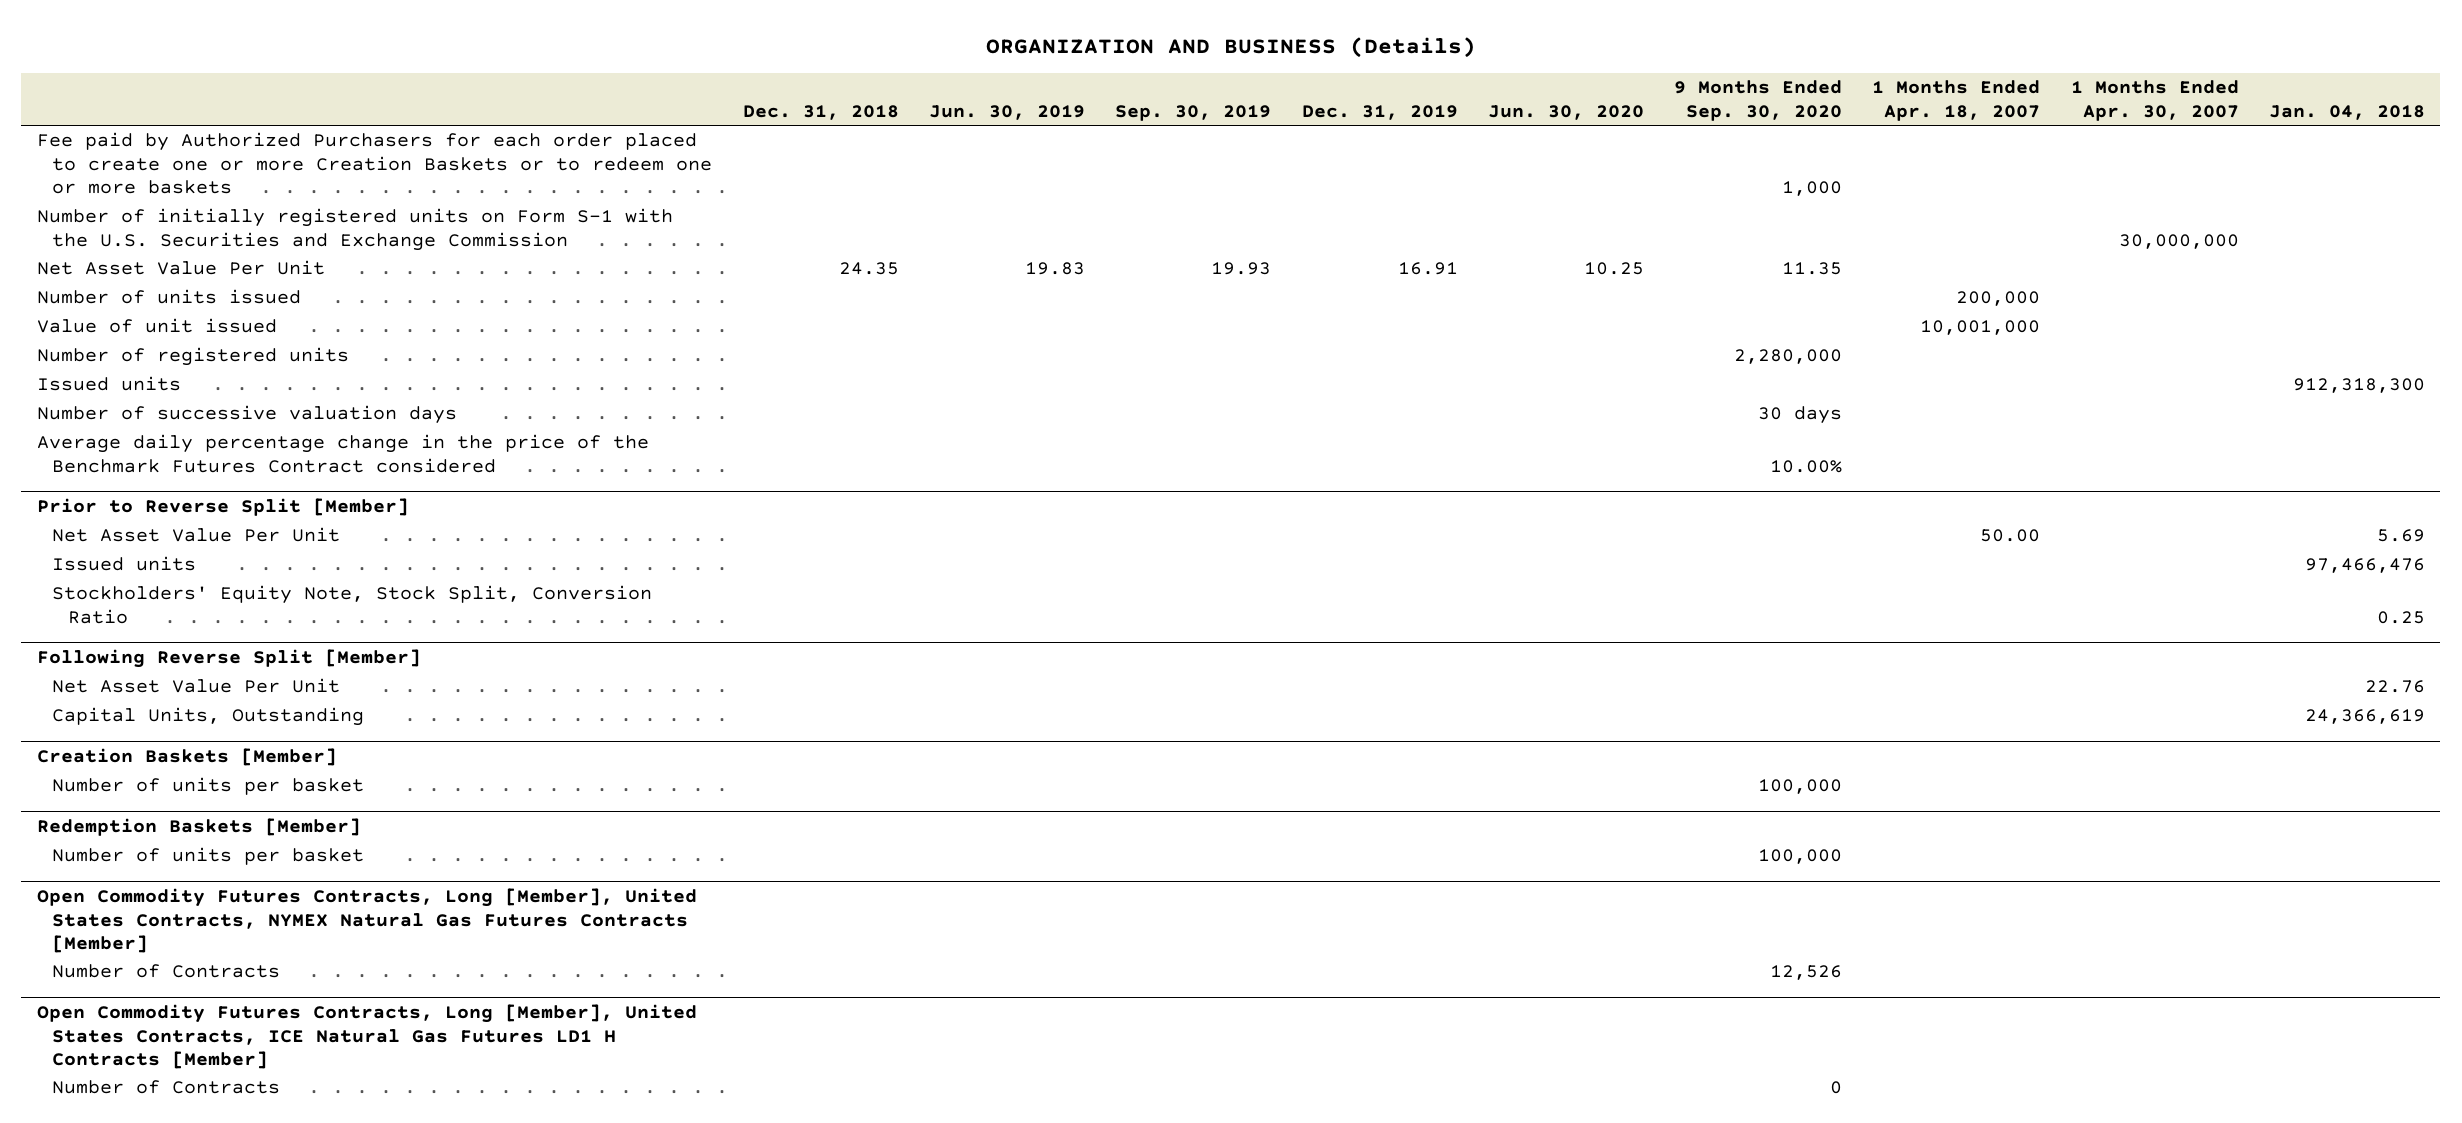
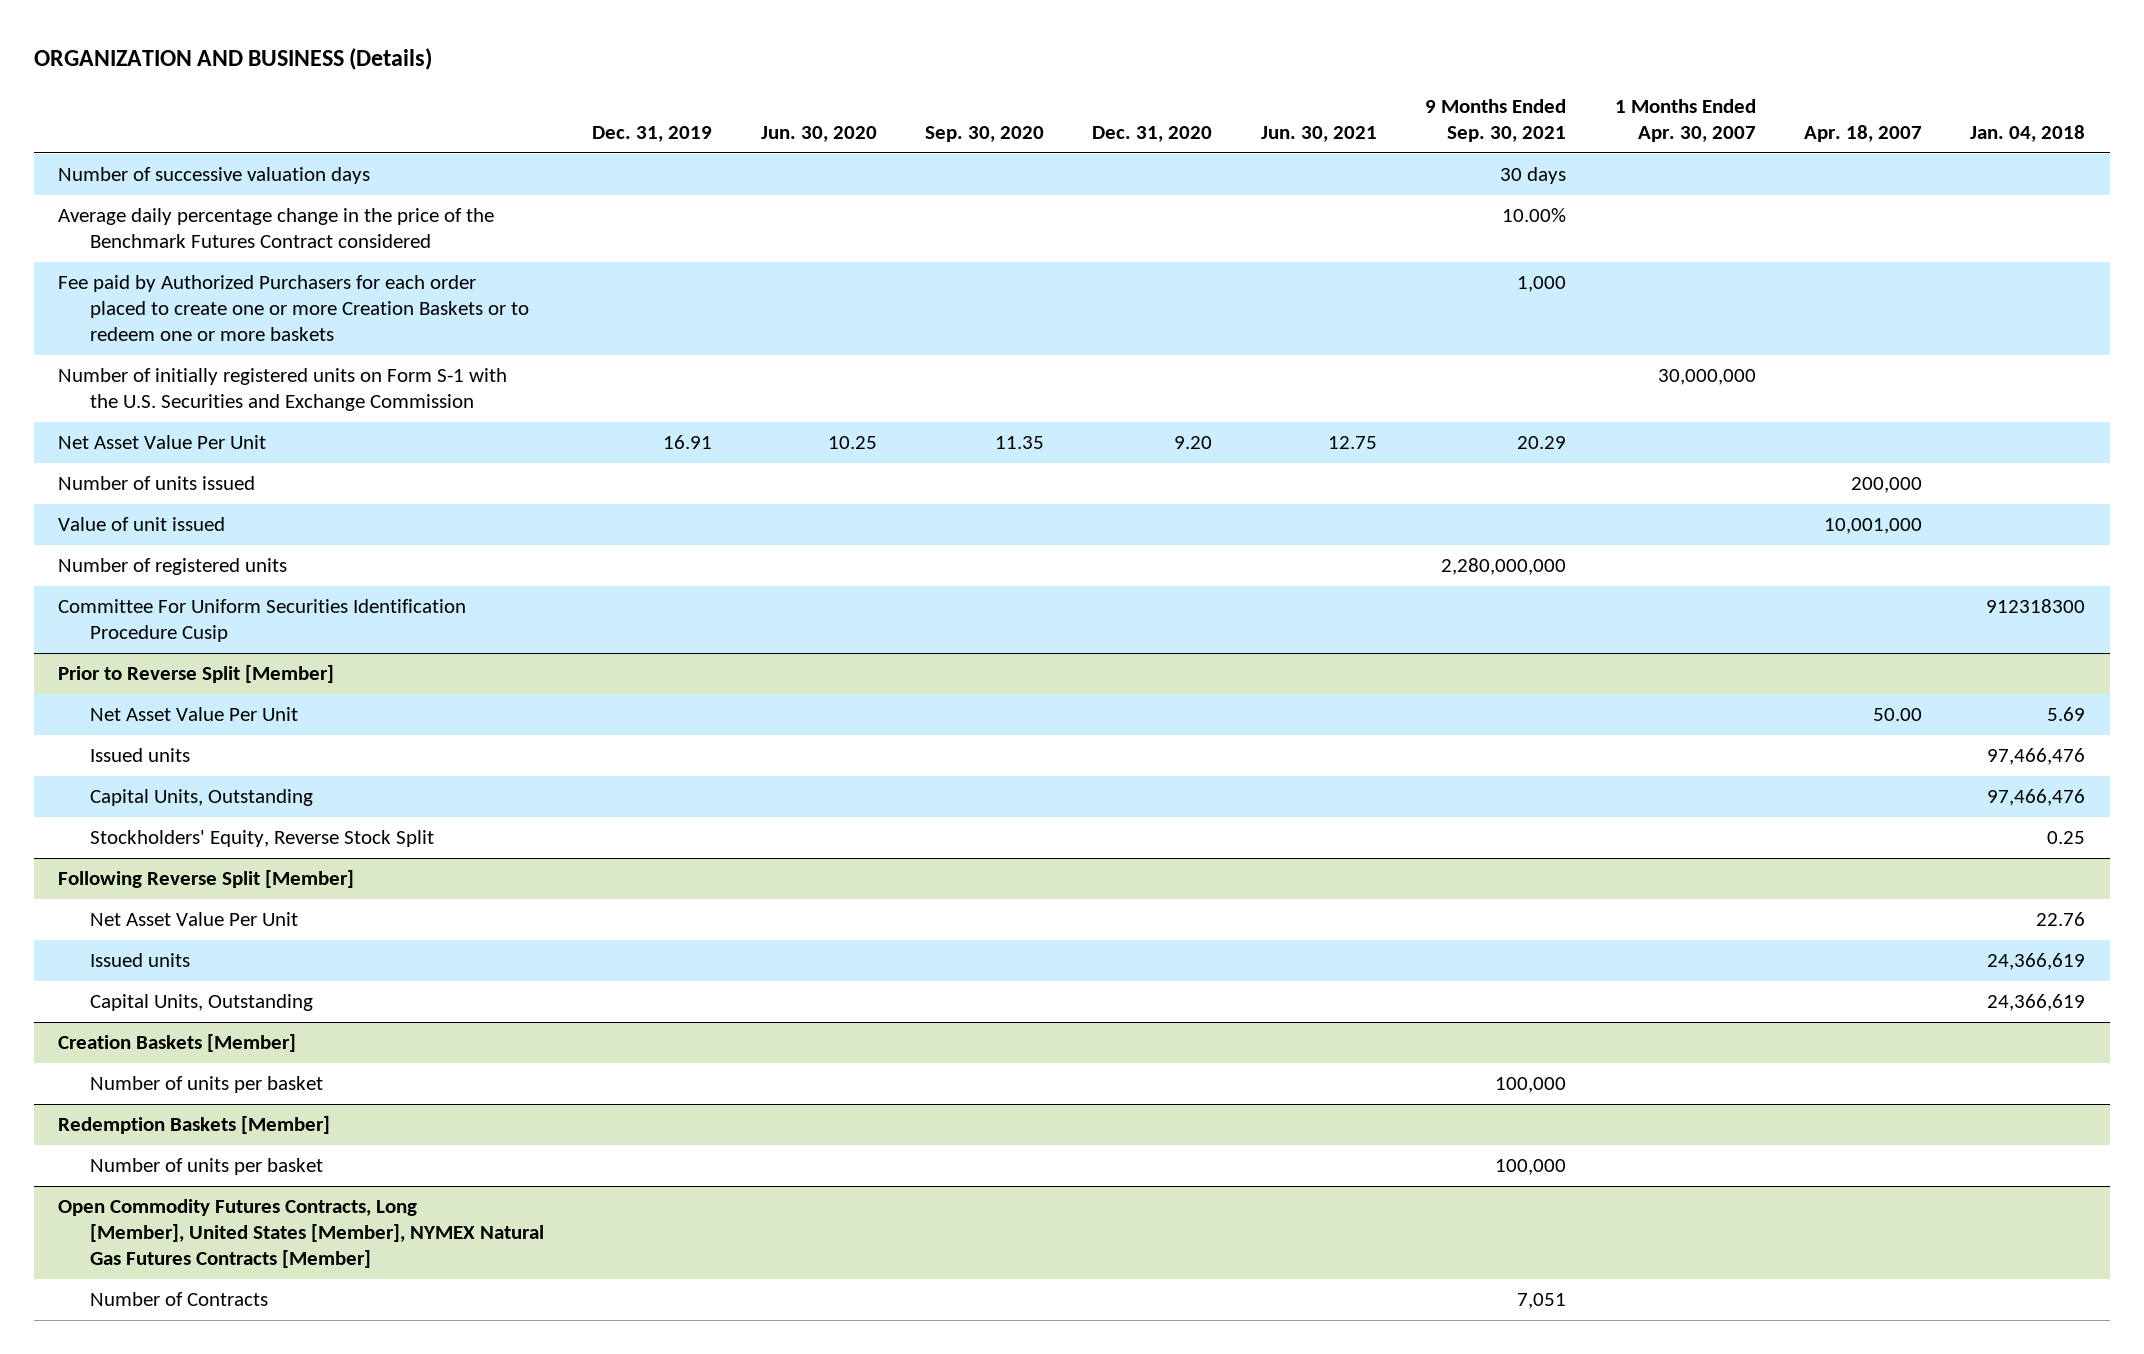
[742,104,899,120] Dec. 31, 2018 -> none
[928,104,1085,120] Jun. 30, 2019 -> none
[1115,104,1272,121] Sep. 30, 2019 -> none
[1674,80,1843,121] 9 Months Ended Sep. 30, 2020 -> none
[1872,80,2041,121] 1 Months Ended Apr. 18, 2007 -> none
none -> [925,125,1045,142] Sep. 30, 2020
none -> [1092,125,1213,142] Dec. 31, 2020
none -> [1260,125,1377,142] Jun. 30, 2021
none -> [1425,98,1567,142] 9 Months Ended Sep. 30, 2021
none -> [1803,124,1922,142] Apr. 18, 2007
[36,405,457,425] Number of successive valuation days -> [58,167,371,185] Number of successive valuation days
[36,434,649,473] Average daily percentage change in the price of the Benchmark Futures Contract considered -> [58,208,495,249] Average daily percentage change in the price of the Benchmark Futures Contract considered
[36,376,181,392] Issued units -> none
none -> [58,599,467,643] Committee For Uniform Securities Identification Procedure Cusip
none -> [89,789,313,807] Capital Units, Outstanding
[52,585,653,624] Stockholders' Equity Note, Stock Split, Conversion Ratio -> [89,830,434,848] Stockholders' Equity, Reverse Stock Split
none -> [89,953,190,968] Issued units
[36,888,697,953] Open Commodity Futures Contracts, Long [Member], United States Contracts, NYMEX Natural Gas Futures Contracts [Member] -> [58,1199,544,1269] Open Commodity Futures Contracts, Long [Member], United States [Member], NYMEX Natural Gas Futures Contracts [Member]
[36,1004,697,1069] Open Commodity Futures Contracts, Long [Member], United States Contracts, ICE Natural Gas Futures LD1 H Contracts [Member] -> none
[52,1080,281,1095] Number of Contracts -> none

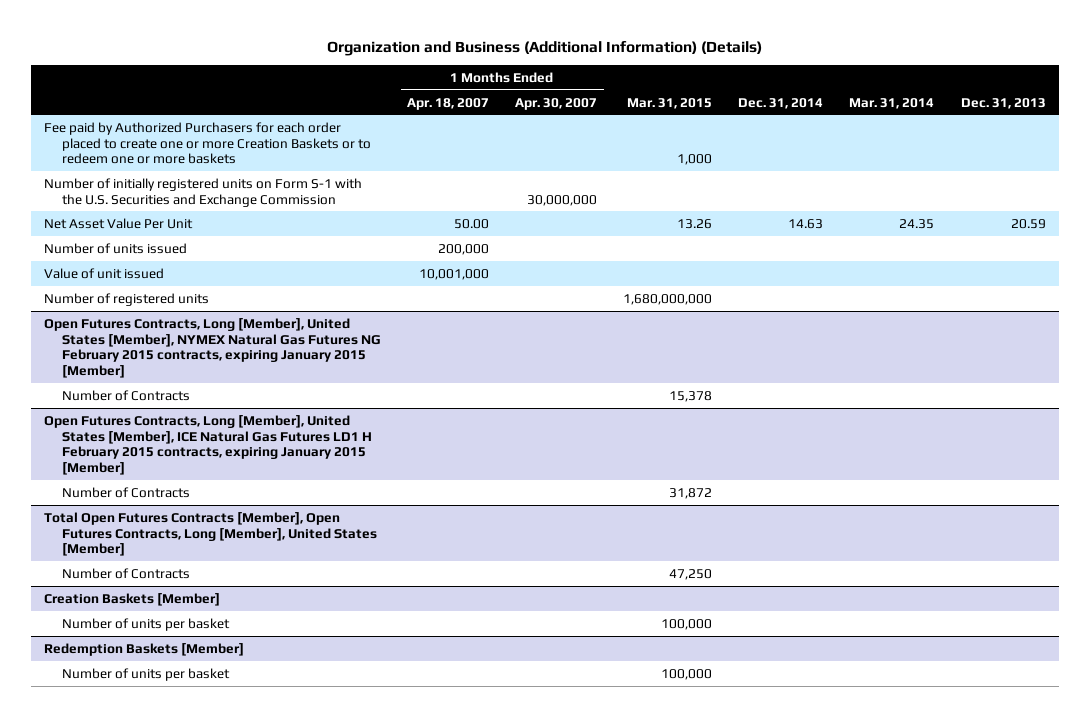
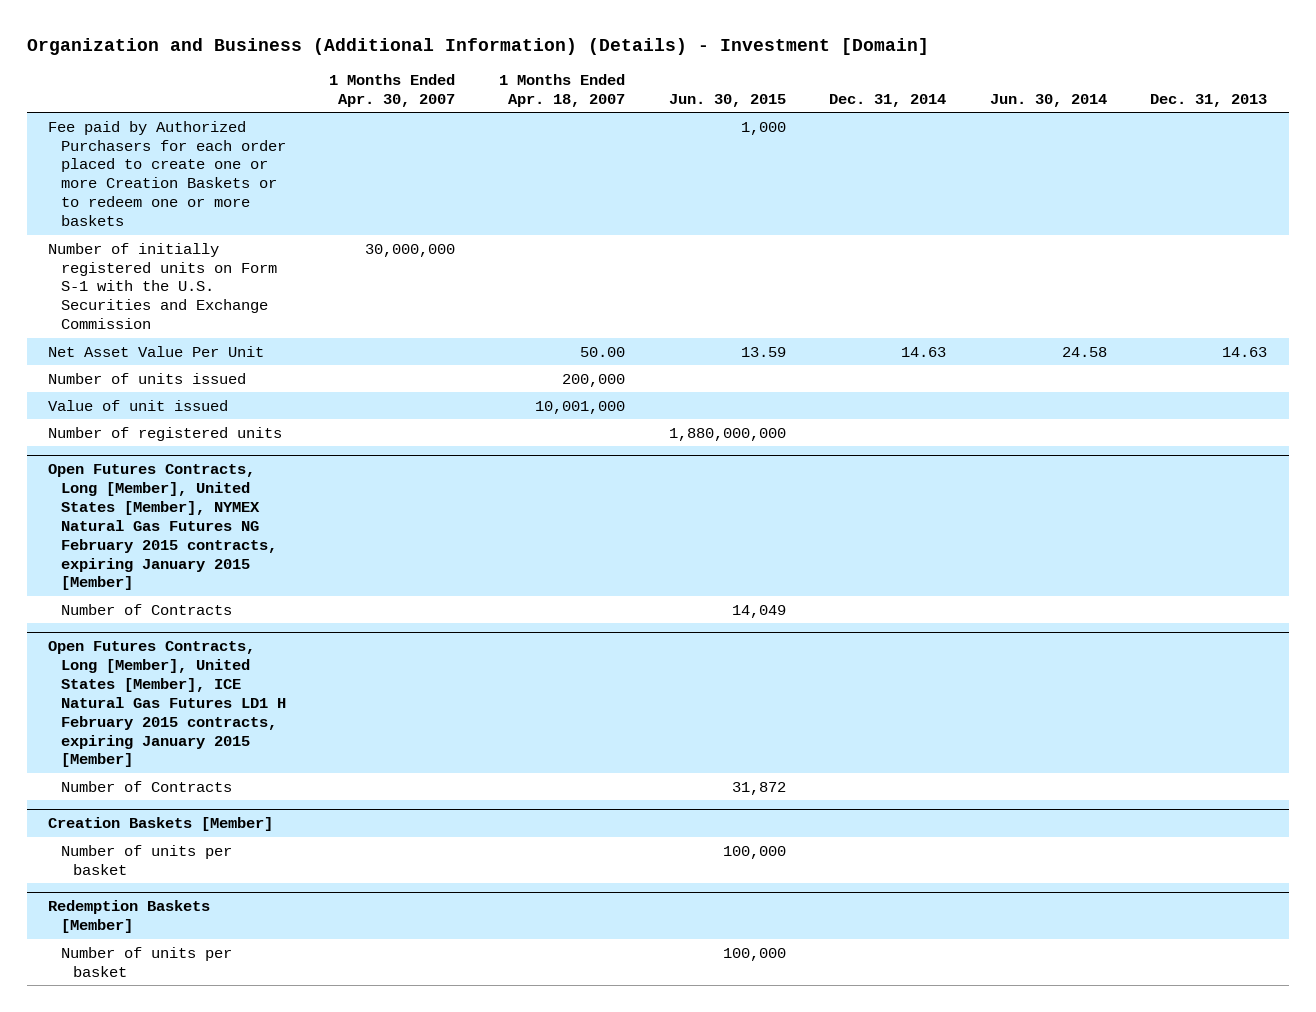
[326,40,762,56] Organization and Business (Additional Information) (Details) -> [26,37,929,55] Organization and Business (Additional Information) (Details) - Investment [Domain]
[627,97,713,109] Mar. 31, 2015 -> none
[849,97,935,109] Mar. 31, 2014 -> none
none -> [668,93,786,107] Jun. 30, 2015
none -> [989,93,1107,107] Jun. 30, 2014
[1010,218,1046,229] 20.59 -> [1222,346,1268,357] 14.63
[43,511,378,557] Total Open Futures Contracts [Member], Open Futures Contracts, Long [Member], United States [Member] -> none
[62,567,191,579] Number of Contracts -> none

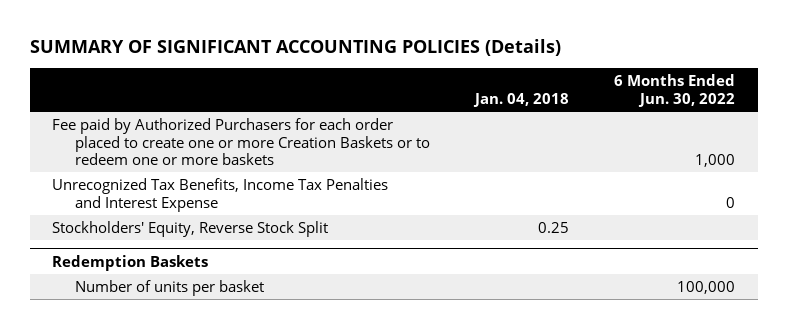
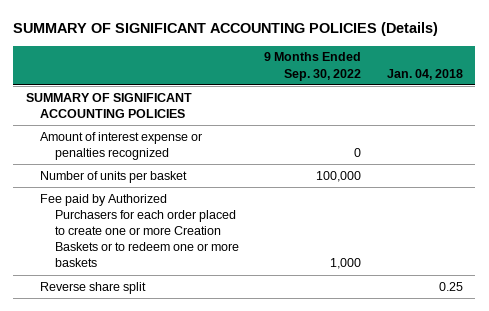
[614,74,736,108] 6 Months Ended Jun. 30, 2022 -> none
none -> [264,52,362,81] 9 Months Ended Sep. 30, 2022
none -> [26,92,193,119] SUMMARY OF SIGNIFICANT ACCOUNTING POLICIES
none -> [40,131,203,161] Amount of interest expense or penalties recognized
none -> [40,170,188,183] Number of units per basket
[52,177,389,212] Unrecognized Tax Benefits, Income Tax Penalties and Interest Expense -> none
[52,254,209,271] Redemption Baskets -> none
[75,279,265,296] Number of units per basket -> none
[52,220,329,237] Stockholders' Equity, Reverse Stock Split -> [40,281,147,294] Reverse share split

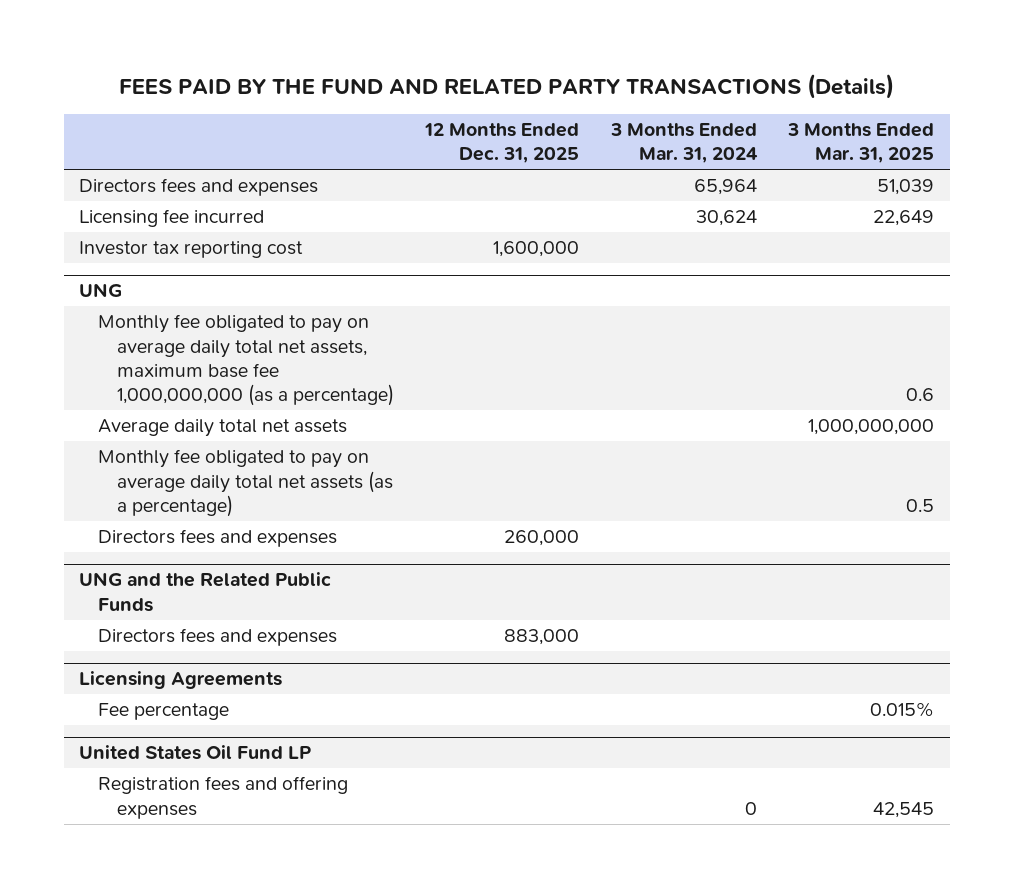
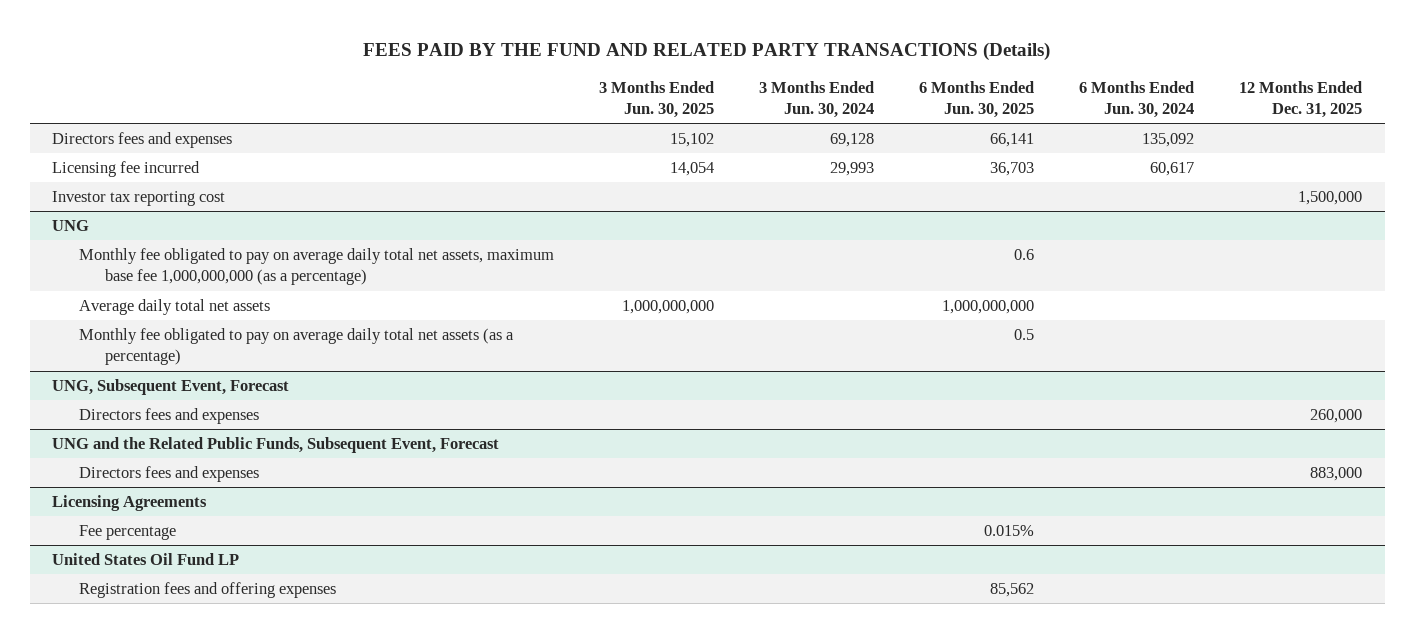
[609,122,758,164] 3 Months Ended Mar. 31, 2024 -> none
[787,122,935,164] 3 Months Ended Mar. 31, 2025 -> none
none -> [598,80,714,118] 3 Months Ended Jun. 30, 2025
none -> [758,80,874,118] 3 Months Ended Jun. 30, 2024
none -> [918,80,1034,118] 6 Months Ended Jun. 30, 2025
none -> [1078,80,1194,118] 6 Months Ended Jun. 30, 2024
[493,241,580,258] 1,600,000 -> [1298,191,1363,206] 1,500,000
[98,529,338,548] Directors fees and expenses -> none
none -> [52,379,290,396] UNG, Subsequent Event, Forecast
none -> [78,408,259,425] Directors fees and expenses
[79,572,332,612] UNG and the Related Public Funds -> [52,437,500,454] UNG and the Related Public Funds, Subsequent Event, Forecast

